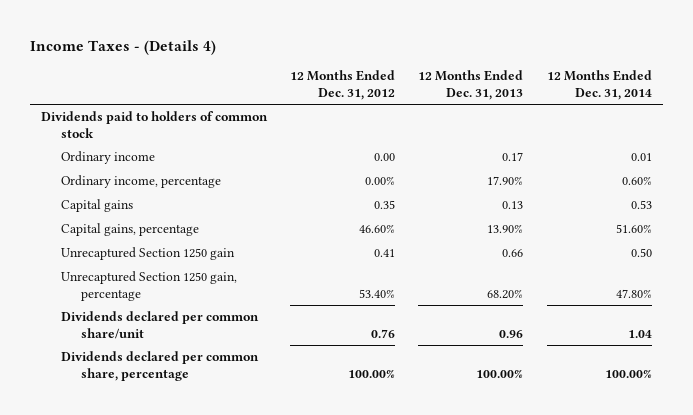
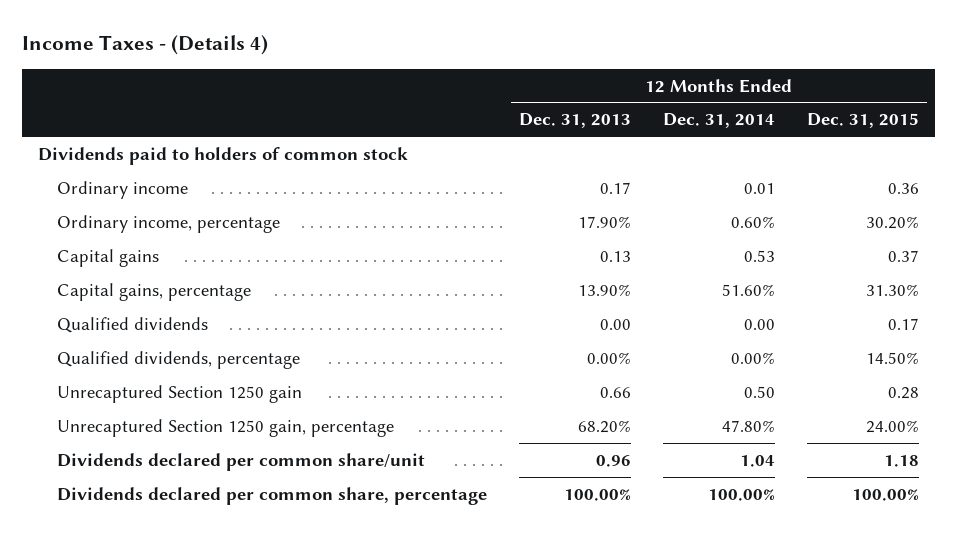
[290,70,396,100] 12 Months Ended Dec. 31, 2012 -> none
none -> [807,113,920,129] Dec. 31, 2015
none -> [57,316,209,333] Qualified dividends
none -> [57,350,301,369] Qualified dividends, percentage

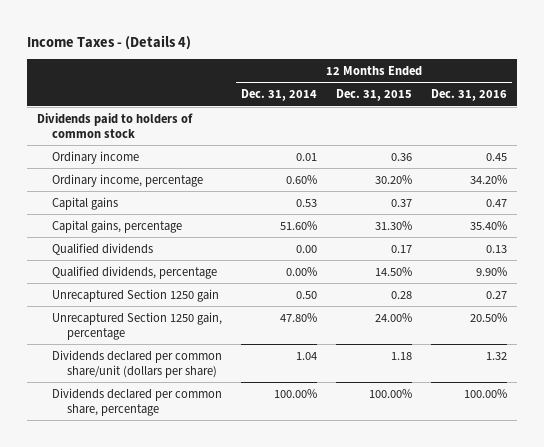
[519,113,632,129] Dec. 31, 2013 -> none
none -> [431,89,508,102] Dec. 31, 2016
[57,452,426,471] Dividends declared per common share/unit -> [52,349,223,379] Dividends declared per common share/unit (dollars per share)

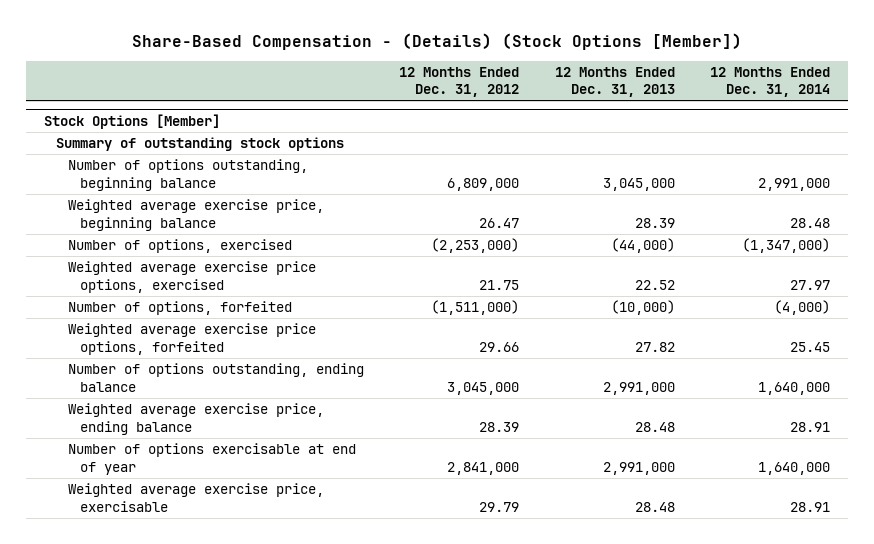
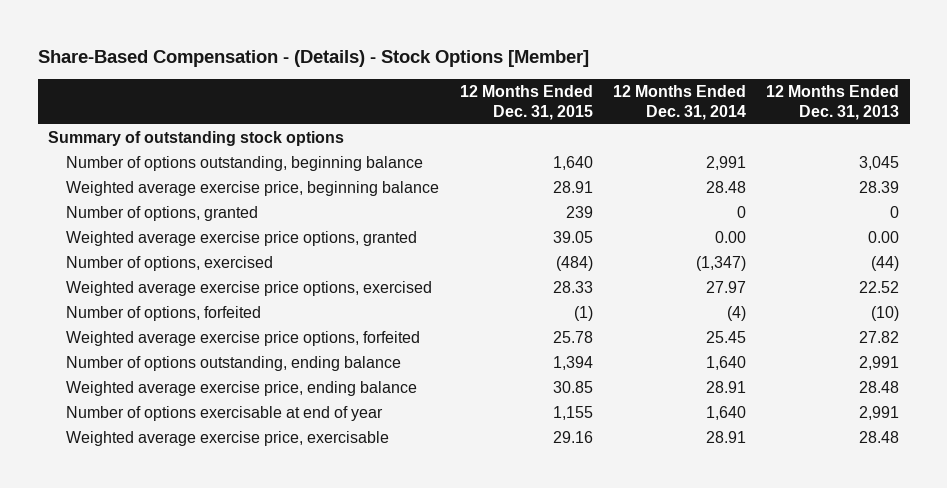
[131,33,742,51] Share-Based Compensation - (Details) (Stock Options [Member]) -> [37,49,589,67] Share-Based Compensation - (Details) - Stock Options [Member]
[399,66,520,98] 12 Months Ended Dec. 31, 2012 -> none
none -> [459,84,593,120] 12 Months Ended Dec. 31, 2015
[43,113,220,129] Stock Options [Member] -> none
[602,177,675,191] 3,045,000 -> [859,156,900,171] 3,045
[758,177,831,191] 2,991,000 -> [705,156,746,171] 2,991
none -> [66,206,259,222] Number of options, granted
none -> [66,231,418,247] Weighted average exercise price options, granted
[610,238,675,254] (44,000) -> [871,256,900,272] (44)
[742,238,831,254] (1,347,000) -> [695,256,746,272] (1,347)
[610,300,675,316] (10,000) -> [871,306,900,322] (10)
[774,300,831,316] (4,000) -> [726,306,746,322] (4)
[602,381,675,395] 2,991,000 -> [859,356,900,371] 2,991
[758,381,831,395] 1,640,000 -> [705,356,746,371] 1,640
[602,461,675,475] 2,991,000 -> [859,406,900,421] 2,991
[758,461,831,475] 1,640,000 -> [705,406,746,421] 1,640

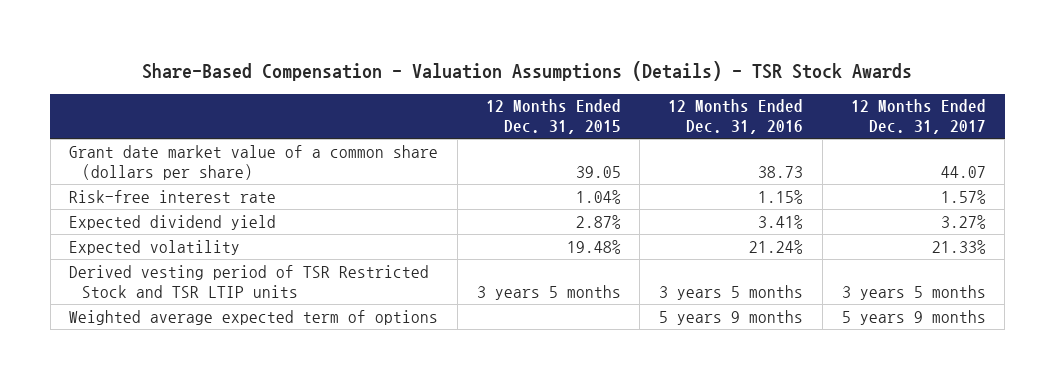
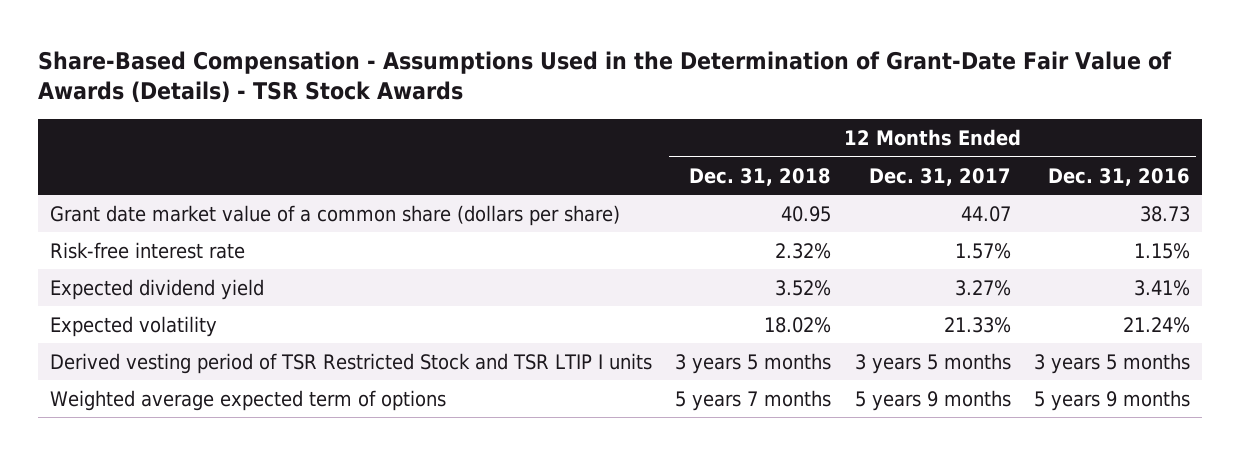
[142,60,913,81] Share-Based Compensation - Valuation Assumptions (Details) - TSR Stock Awards -> [37,50,1172,104] Share-Based Compensation - Assumptions Used in the Determination of Grant-Date Fair Value of Awards (Details) - TSR Stock Awards
[485,99,621,135] 12 Months Ended Dec. 31, 2015 -> none
none -> [689,167,832,186] Dec. 31, 2018
[69,264,430,298] Derived vesting period of TSR Restricted Stock and TSR LTIP units -> [49,352,652,374] Derived vesting period of TSR Restricted Stock and TSR LTIP I units

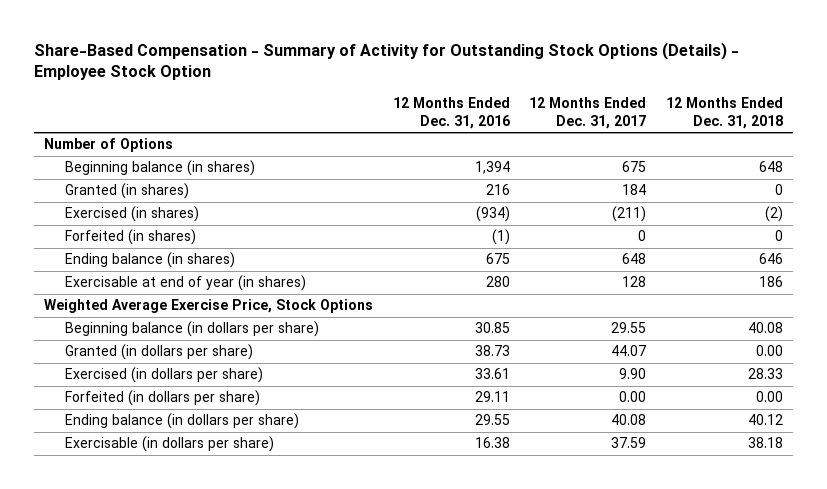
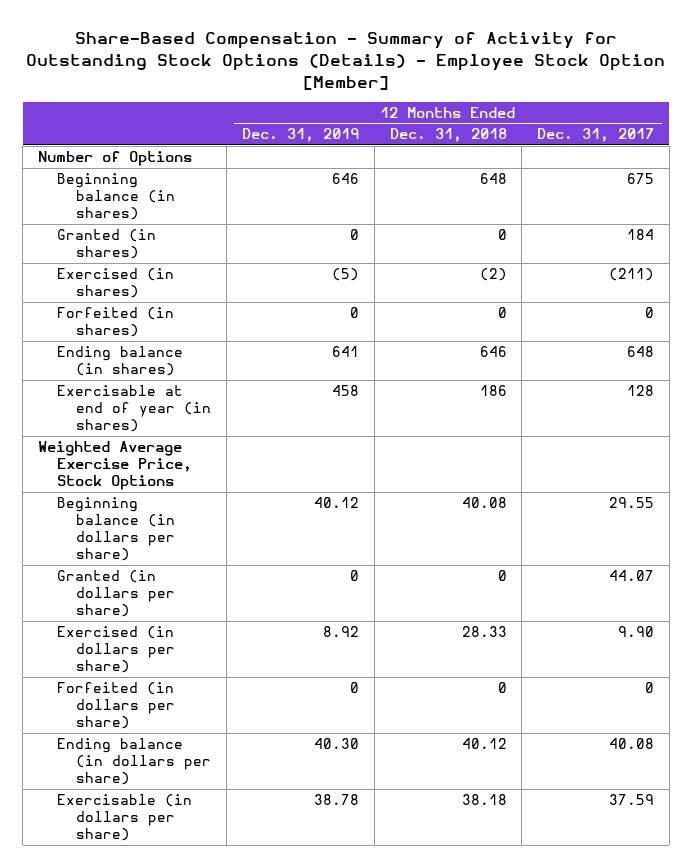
[34,41,740,81] Share-Based Compensation - Summary of Activity for Outstanding Stock Options (Details) - Employee Stock Option -> [26,32,666,90] Share-Based Compensation - Summary of Activity for Outstanding Stock Options (Details) - Employee Stock Option [Member]
[392,96,510,129] 12 Months Ended Dec. 31, 2016 -> none
none -> [241,128,359,143] Dec. 31, 2019
[755,345,783,357] 0.00 -> [497,570,507,582] 0
[619,391,647,403] 0.00 -> [645,682,655,694] 0
[755,391,783,403] 0.00 -> [497,682,507,694] 0

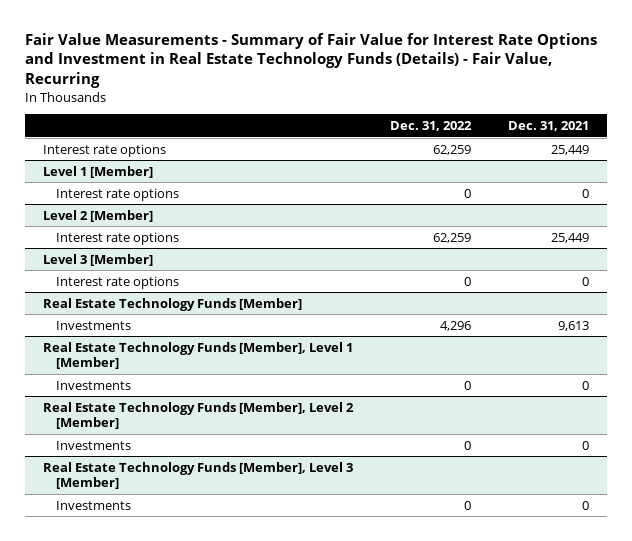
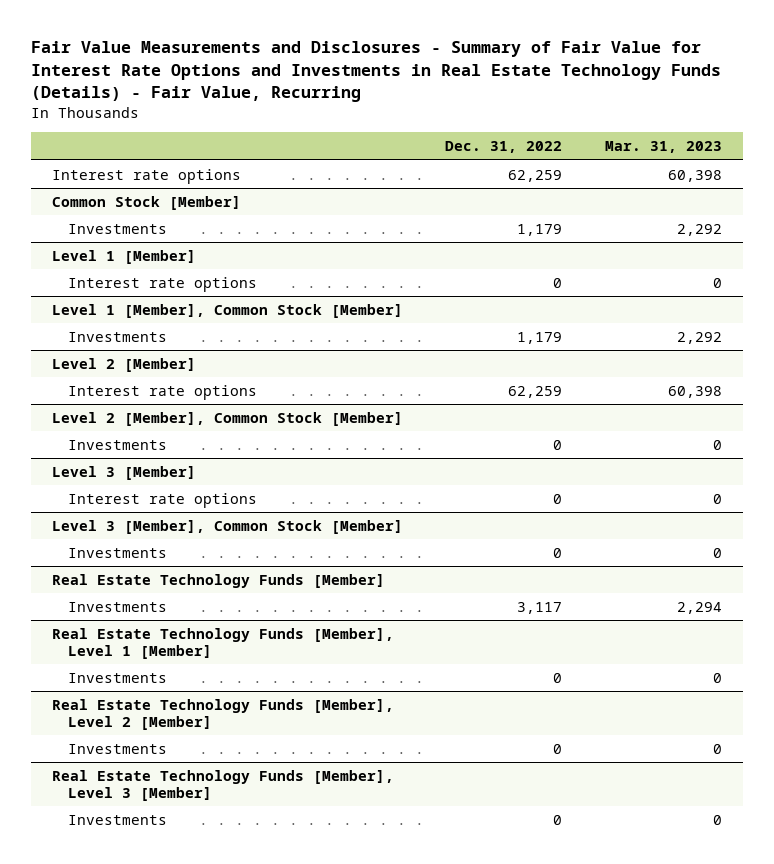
[24,32,597,89] Fair Value Measurements - Summary of Fair Value for Interest Rate Options and Investment in Real Estate Technology Funds (Details) - Fair Value, Recurring -> [30,41,721,103] Fair Value Measurements and Disclosures - Summary of Fair Value for Interest Rate Options and Investments in Real Estate Technology Funds (Details) - Fair Value, Recurring
[507,121,589,132] Dec. 31, 2021 -> none
none -> [604,141,722,154] Mar. 31, 2023
none -> [52,195,242,210] Common Stock [Member]
none -> [67,223,167,234] Investments
none -> [52,303,404,318] Level 1 [Member], Common Stock [Member]
none -> [67,331,167,342] Investments
none -> [52,411,404,426] Level 2 [Member], Common Stock [Member]
none -> [67,439,167,450] Investments
none -> [52,519,404,534] Level 3 [Member], Common Stock [Member]
none -> [67,547,167,558] Investments
[439,320,471,331] 4,296 -> [517,601,563,614] 3,117

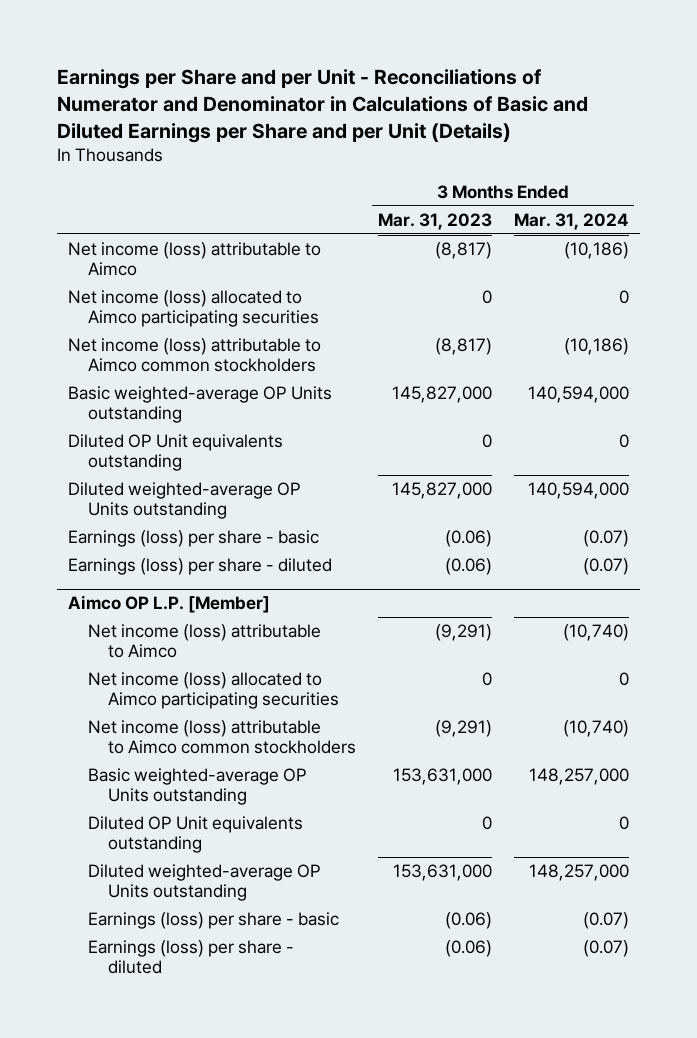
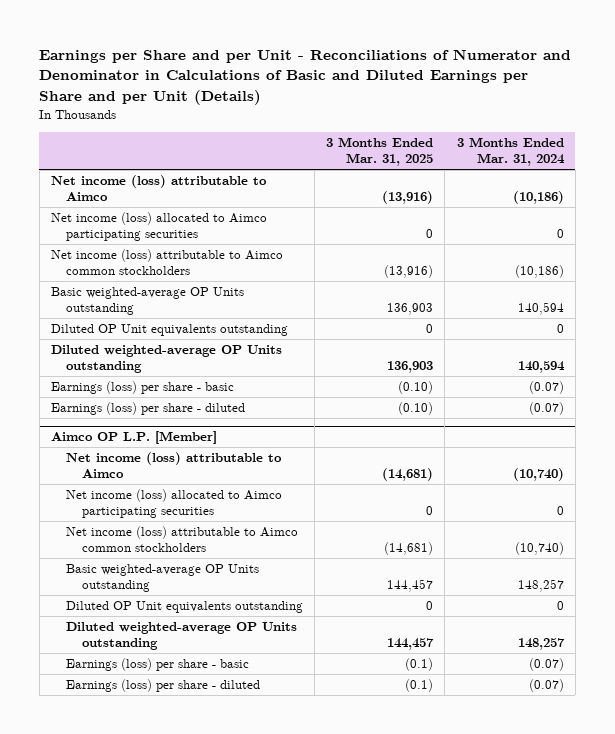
[377,213,492,231] Mar. 31, 2023 -> none
none -> [326,136,434,167] 3 Months Ended Mar. 31, 2025
[527,386,629,404] 140,594,000 -> [517,302,564,316] 140,594
[527,482,629,500] 140,594,000 -> [517,361,565,374] 140,594
[528,768,629,786] 148,257,000 -> [517,579,564,593] 148,257
[528,864,629,882] 148,257,000 -> [517,638,565,651] 148,257

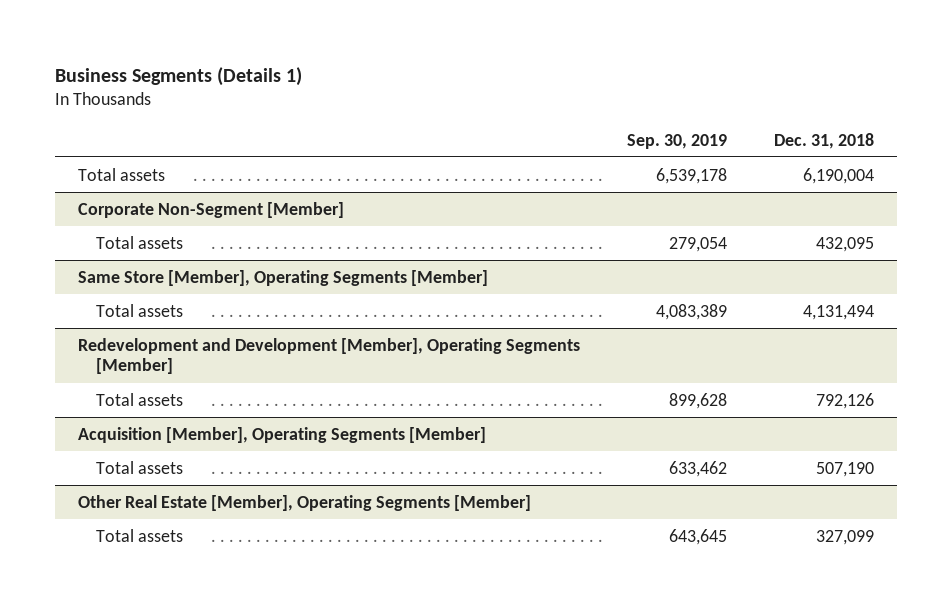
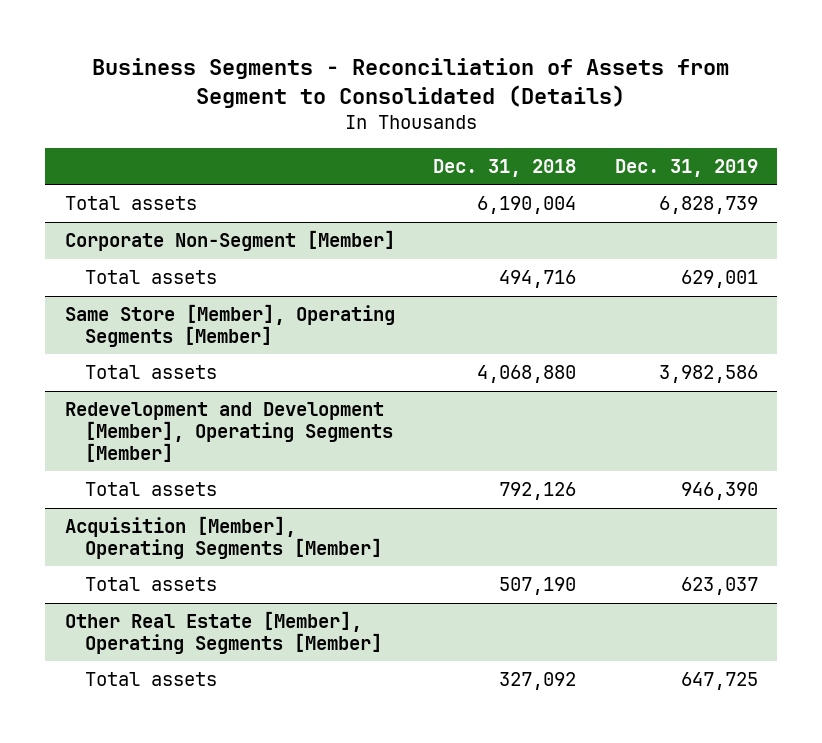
[54,66,302,86] Business Segments (Details 1) -> [92,57,730,108] Business Segments - Reconciliation of Assets from Segment to Consolidated (Details)
[626,133,727,149] Sep. 30, 2019 -> none
none -> [614,159,758,178] Dec. 31, 2019
[815,236,874,252] 432,095 -> [499,270,577,289] 494,716
[802,304,874,320] 4,131,494 -> [477,365,577,384] 4,068,880
[815,529,874,545] 327,099 -> [499,672,577,691] 327,092

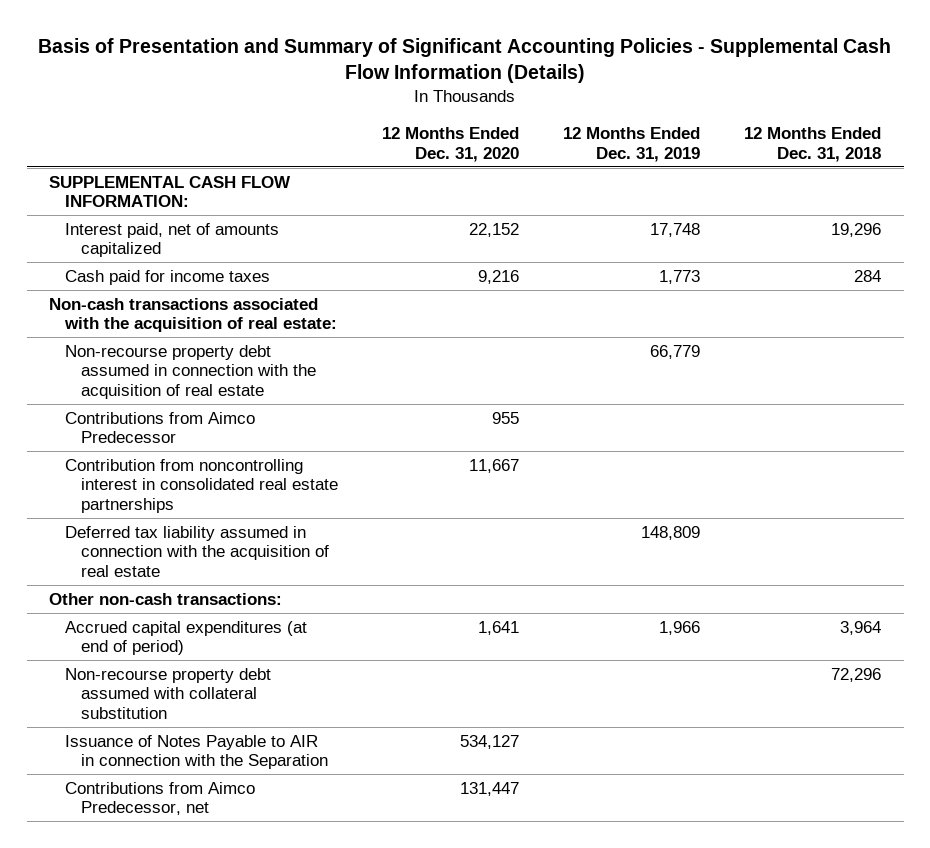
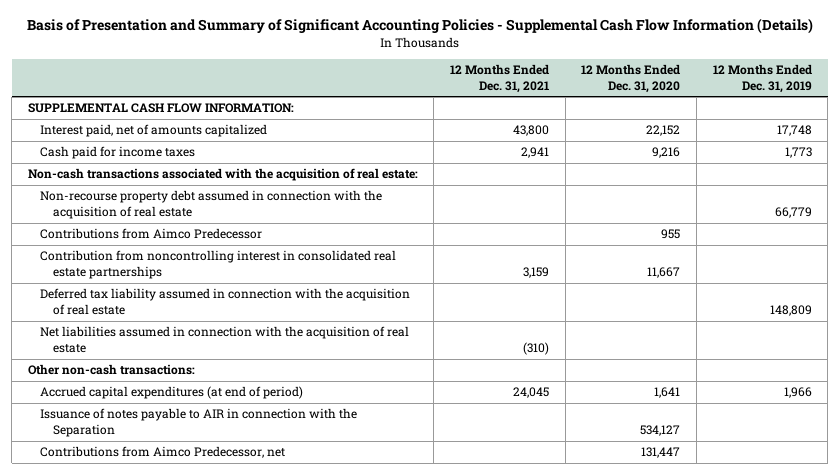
[744,127,882,162] 12 Months Ended Dec. 31, 2018 -> none
none -> [450,63,550,93] 12 Months Ended Dec. 31, 2021
none -> [40,326,410,353] Net liabilities assumed in connection with the acquisition of real estate
[65,667,272,719] Non-recourse property debt assumed with collateral substitution -> none
[65,734,329,770] Issuance of Notes Payable to AIR in connection with the Separation -> [40,408,358,437] Issuance of notes payable to AIR in connection with the Separation

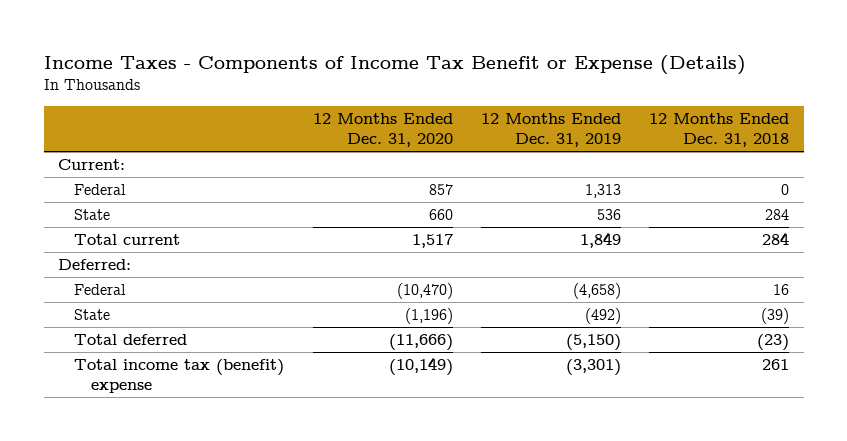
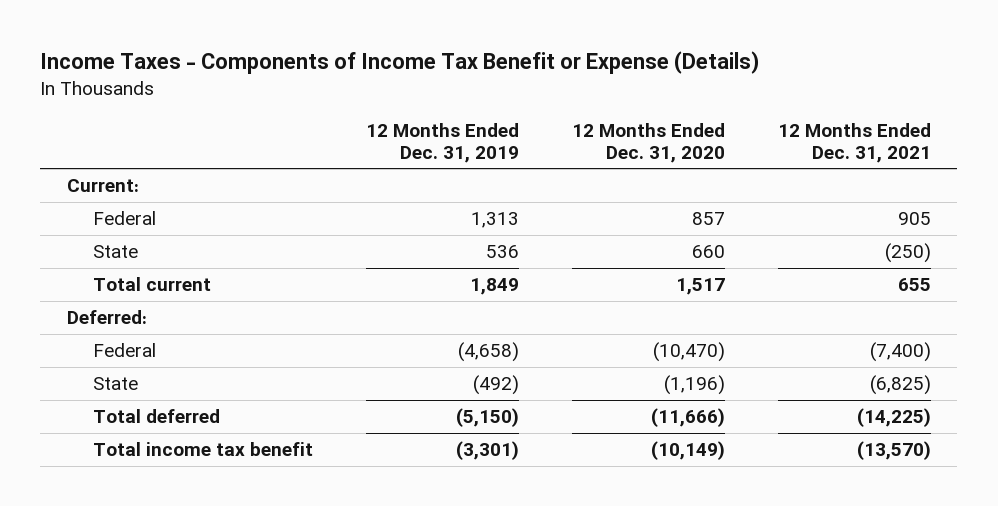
[649,113,790,148] 12 Months Ended Dec. 31, 2018 -> none
none -> [777,122,931,163] 12 Months Ended Dec. 31, 2021
[74,359,285,393] Total income tax (benefit) expense -> [92,442,313,457] Total income tax benefit

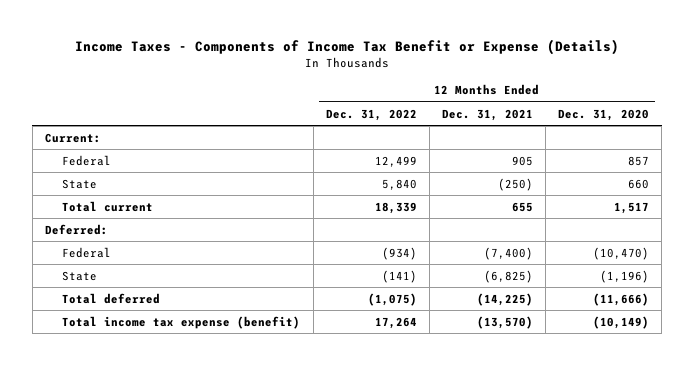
[365,122,519,163] 12 Months Ended Dec. 31, 2019 -> none
none -> [325,108,417,121] Dec. 31, 2022
[92,442,313,457] Total income tax benefit -> [62,315,301,329] Total income tax expense (benefit)

